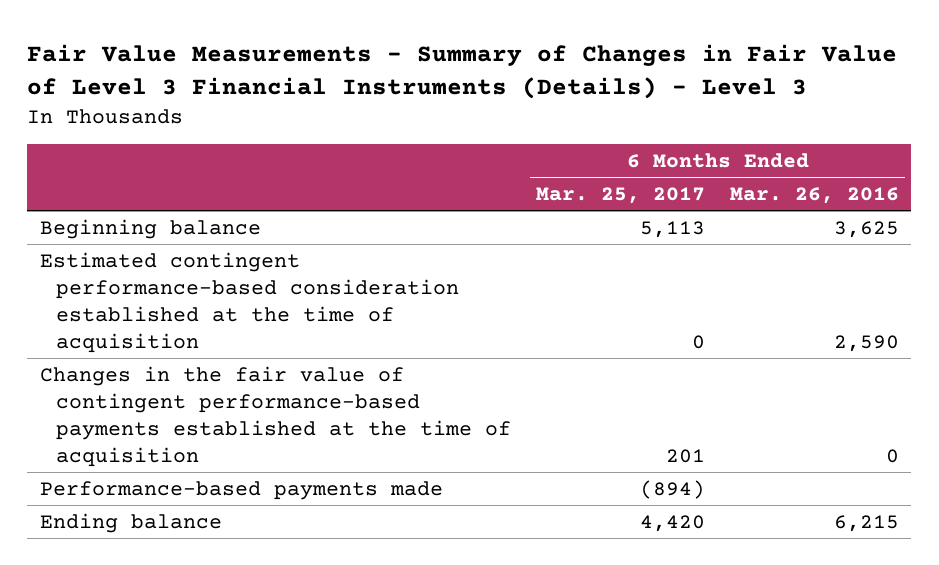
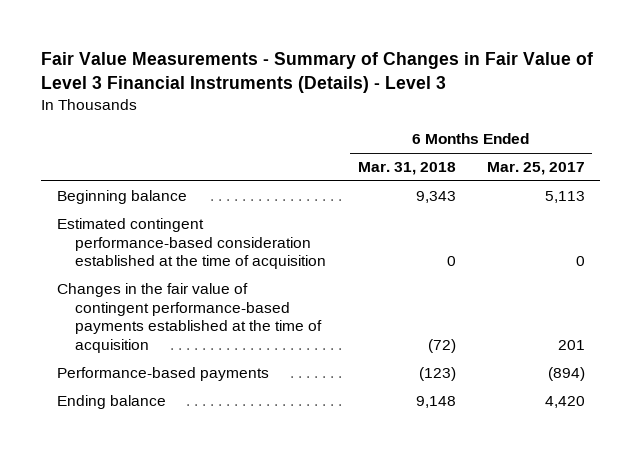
[730,186,900,204] Mar. 26, 2016 -> none
none -> [357,162,456,176] Mar. 31, 2018
[39,480,443,500] Performance-based payments made -> [56,367,269,382] Performance-based payments

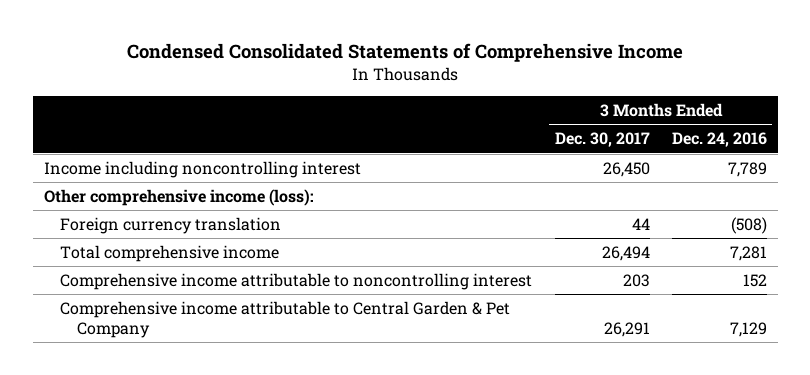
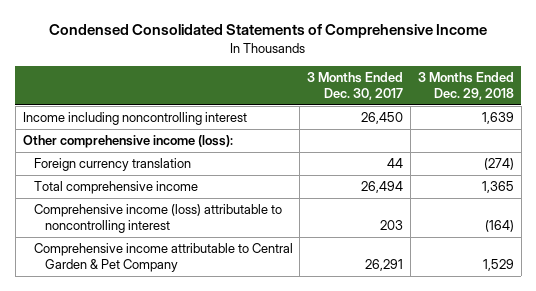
[671,132,767,148] Dec. 24, 2016 -> none
none -> [417,72,514,100] 3 Months Ended Dec. 29, 2018
[60,273,533,291] Comprehensive income attributable to noncontrolling interest -> [33,204,282,233] Comprehensive income (loss) attributable to noncontrolling interest

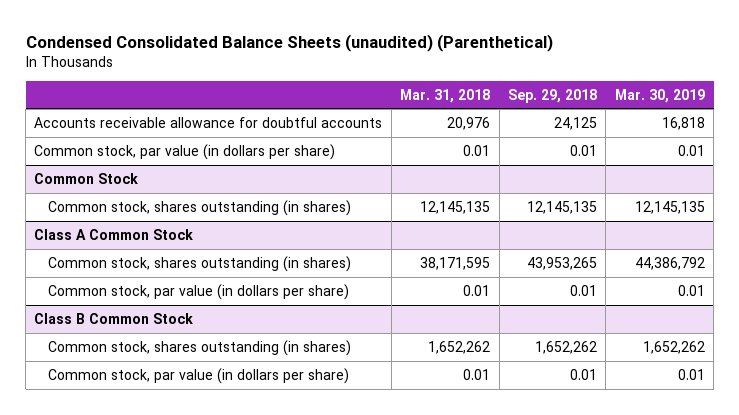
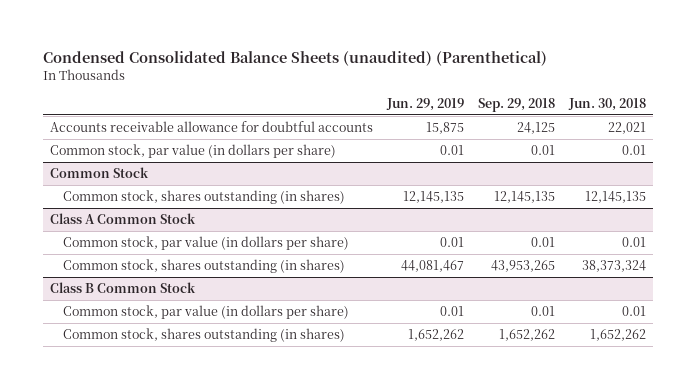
[400,88,491,103] Mar. 31, 2018 -> none
[614,88,705,103] Mar. 30, 2019 -> none
none -> [386,98,465,112] Jun. 29, 2019
none -> [568,98,647,112] Jun. 30, 2018
[47,255,351,272] Common stock, shares outstanding (in shares) -> [63,258,346,273] Common stock, shares outstanding (in shares)
[47,339,351,356] Common stock, shares outstanding (in shares) -> [63,327,346,342] Common stock, shares outstanding (in shares)

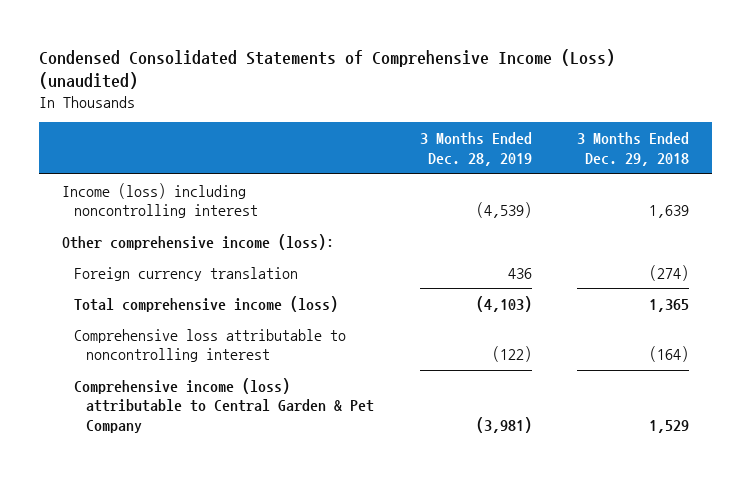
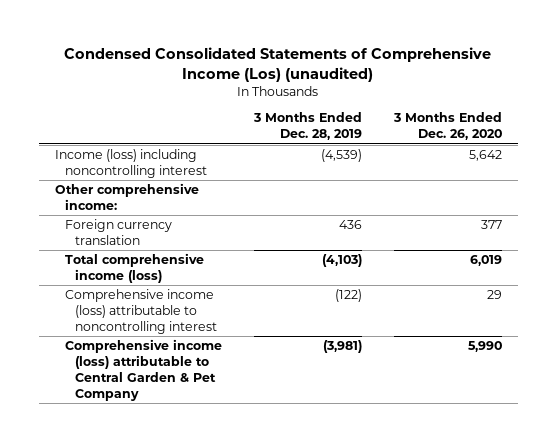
[39,48,616,90] Condensed Consolidated Statements of Comprehensive Income (Loss) (unaudited) -> [64,46,492,82] Condensed Consolidated Statements of Comprehensive Income (Los) (unaudited)
[577,131,690,166] 3 Months Ended Dec. 29, 2018 -> none
none -> [392,112,502,141] 3 Months Ended Dec. 26, 2020
[61,233,334,250] Other comprehensive income (loss): -> [55,183,200,211] Other comprehensive income:
[73,328,346,363] Comprehensive loss attributable to noncontrolling interest -> [65,289,218,335] Comprehensive income (loss) attributable to noncontrolling interest

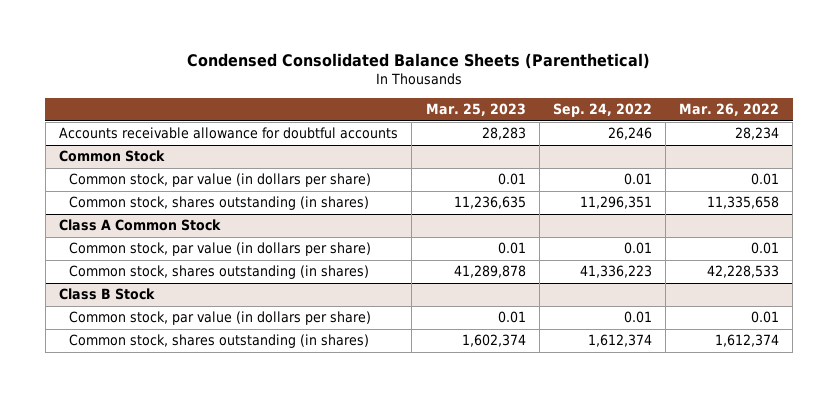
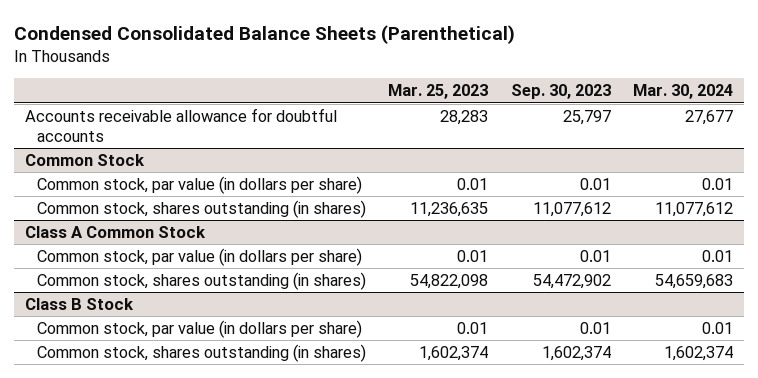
[552,103,652,118] Sep. 24, 2022 -> none
[679,103,780,117] Mar. 26, 2022 -> none
none -> [510,84,611,100] Sep. 30, 2023
none -> [633,84,734,100] Mar. 30, 2024
[453,265,526,279] 41,289,878 -> [410,273,489,289] 54,822,098

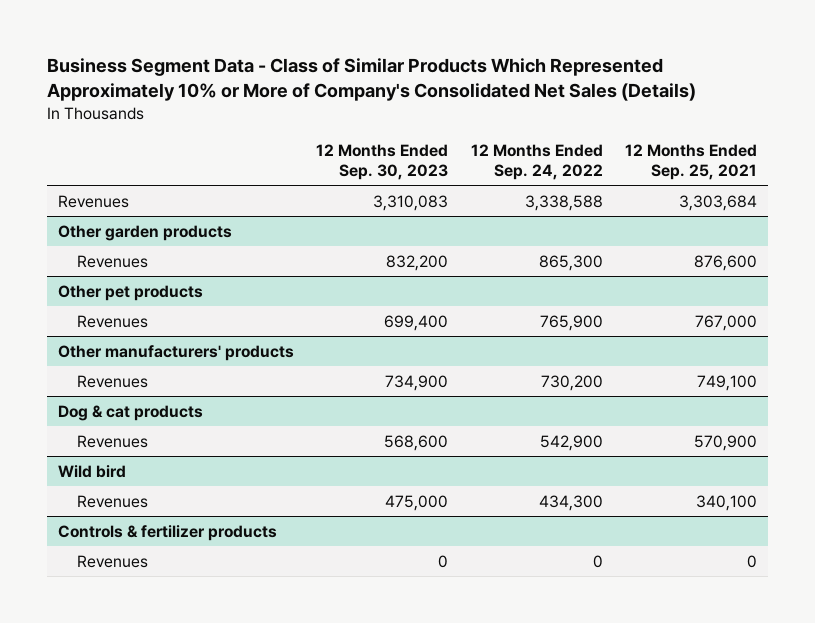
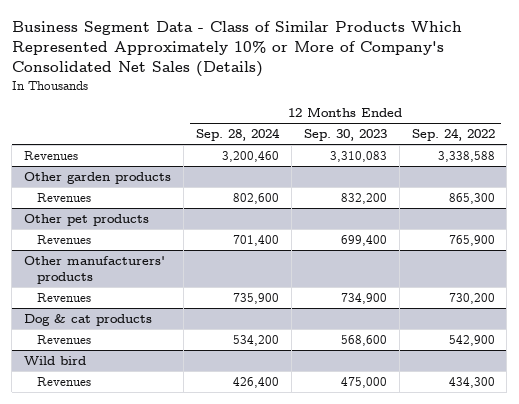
[625,144,758,181] 12 Months Ended Sep. 25, 2021 -> none
none -> [195,128,280,142] Sep. 28, 2024
[58,524,278,541] Controls & fertilizer products -> none
[77,554,149,568] Revenues -> none

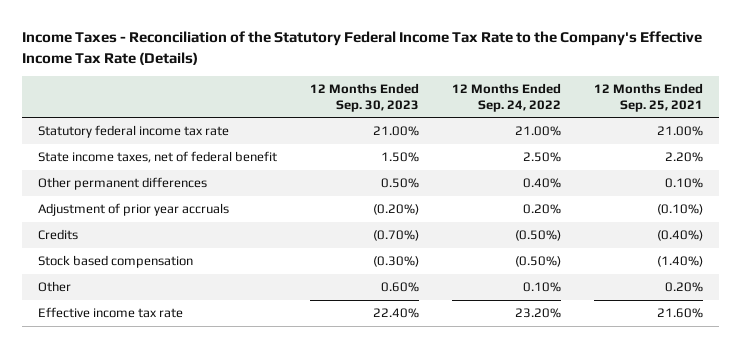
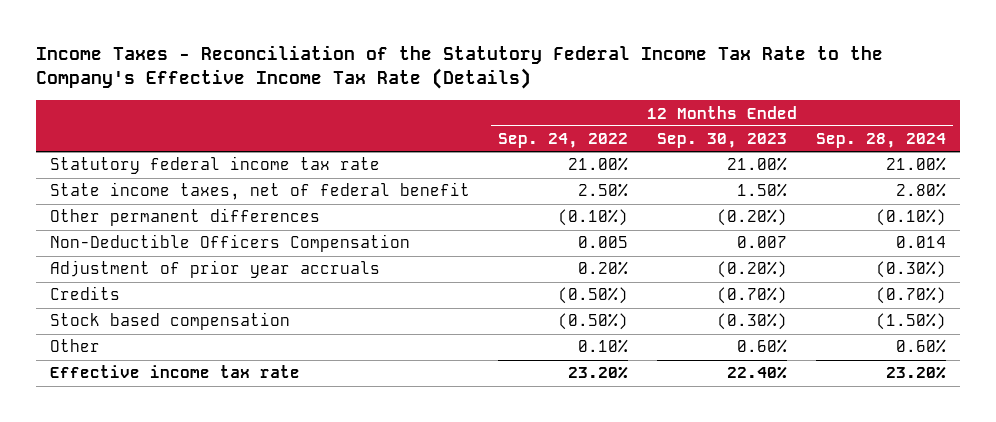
[593,83,703,112] 12 Months Ended Sep. 25, 2021 -> none
none -> [815,133,946,149] Sep. 28, 2024
[381,178,420,189] 0.50% -> [717,209,788,227] (0.20%)
[522,178,561,189] 0.40% -> [558,209,629,227] (0.10%)
none -> [49,234,410,253] Non-Deductible Officers Compensation

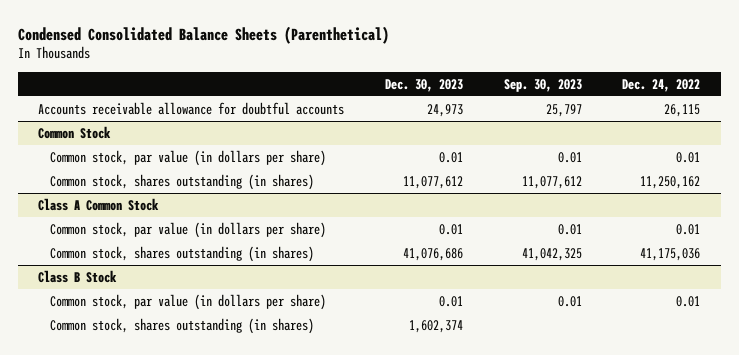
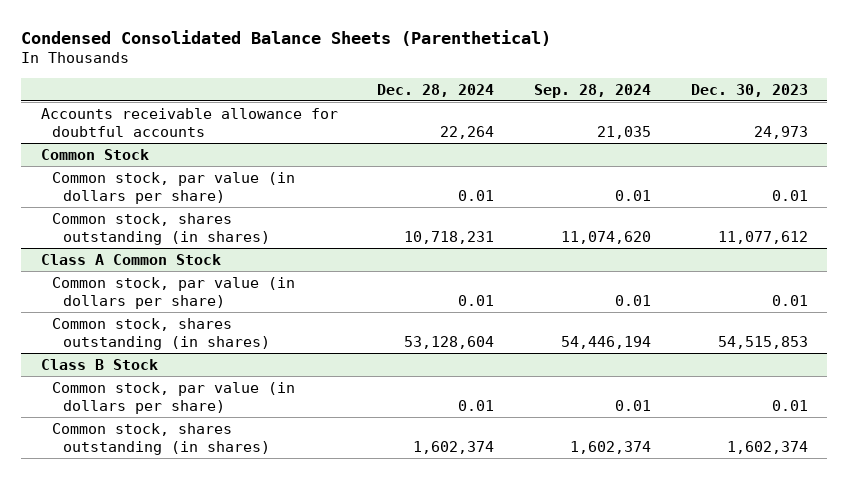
[503,78,582,92] Sep. 30, 2023 -> none
[622,78,701,92] Dec. 24, 2022 -> none
none -> [377,83,495,97] Dec. 28, 2024
none -> [533,83,651,98] Sep. 28, 2024
[403,247,464,261] 41,076,686 -> [717,335,808,349] 54,515,853

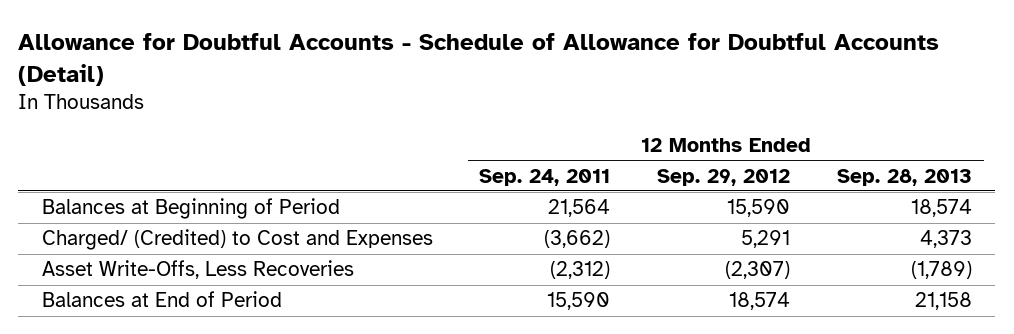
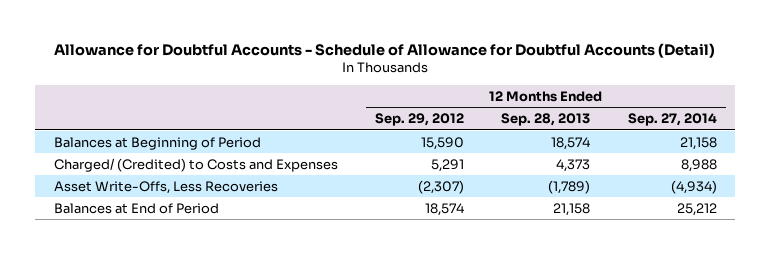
[479,168,611,186] Sep. 24, 2011 -> none
none -> [627,113,717,127] Sep. 27, 2014
[41,229,433,251] Charged/ (Credited) to Cost and Expenses -> [53,157,338,172] Charged/ (Credited) to Costs and Expenses

